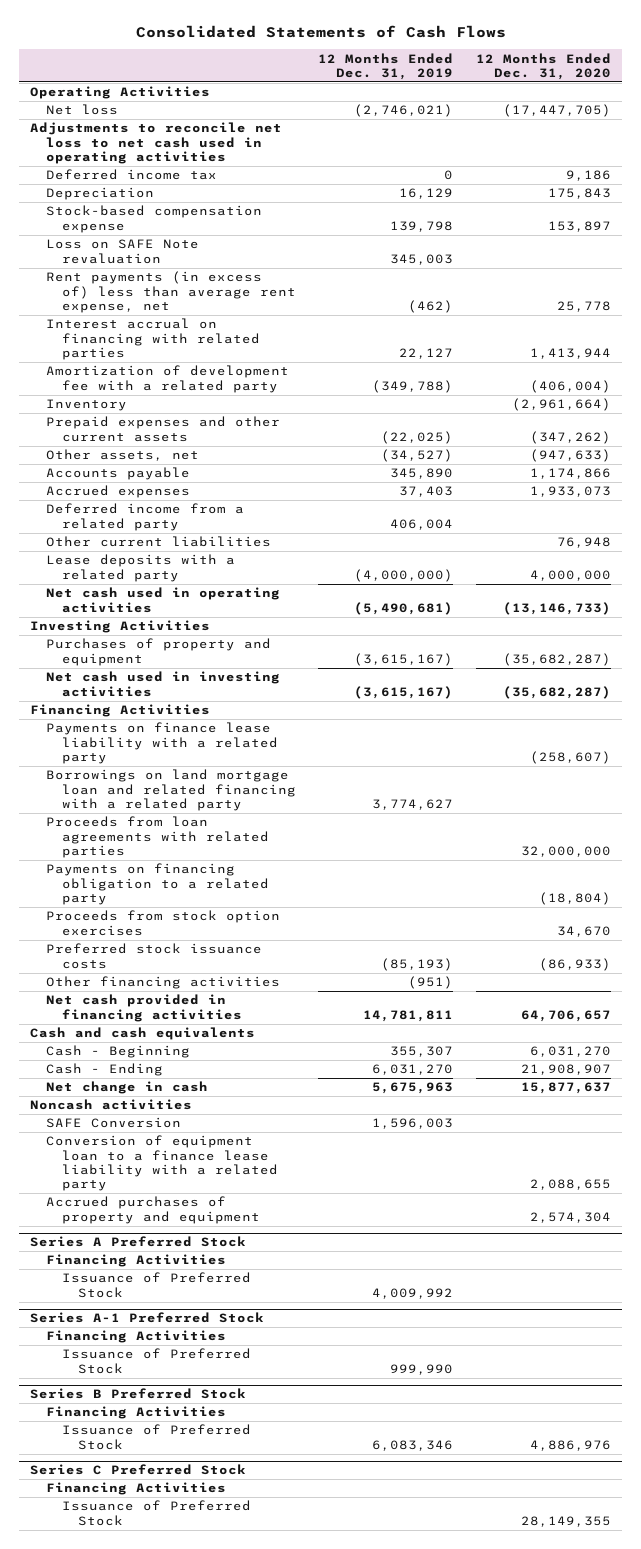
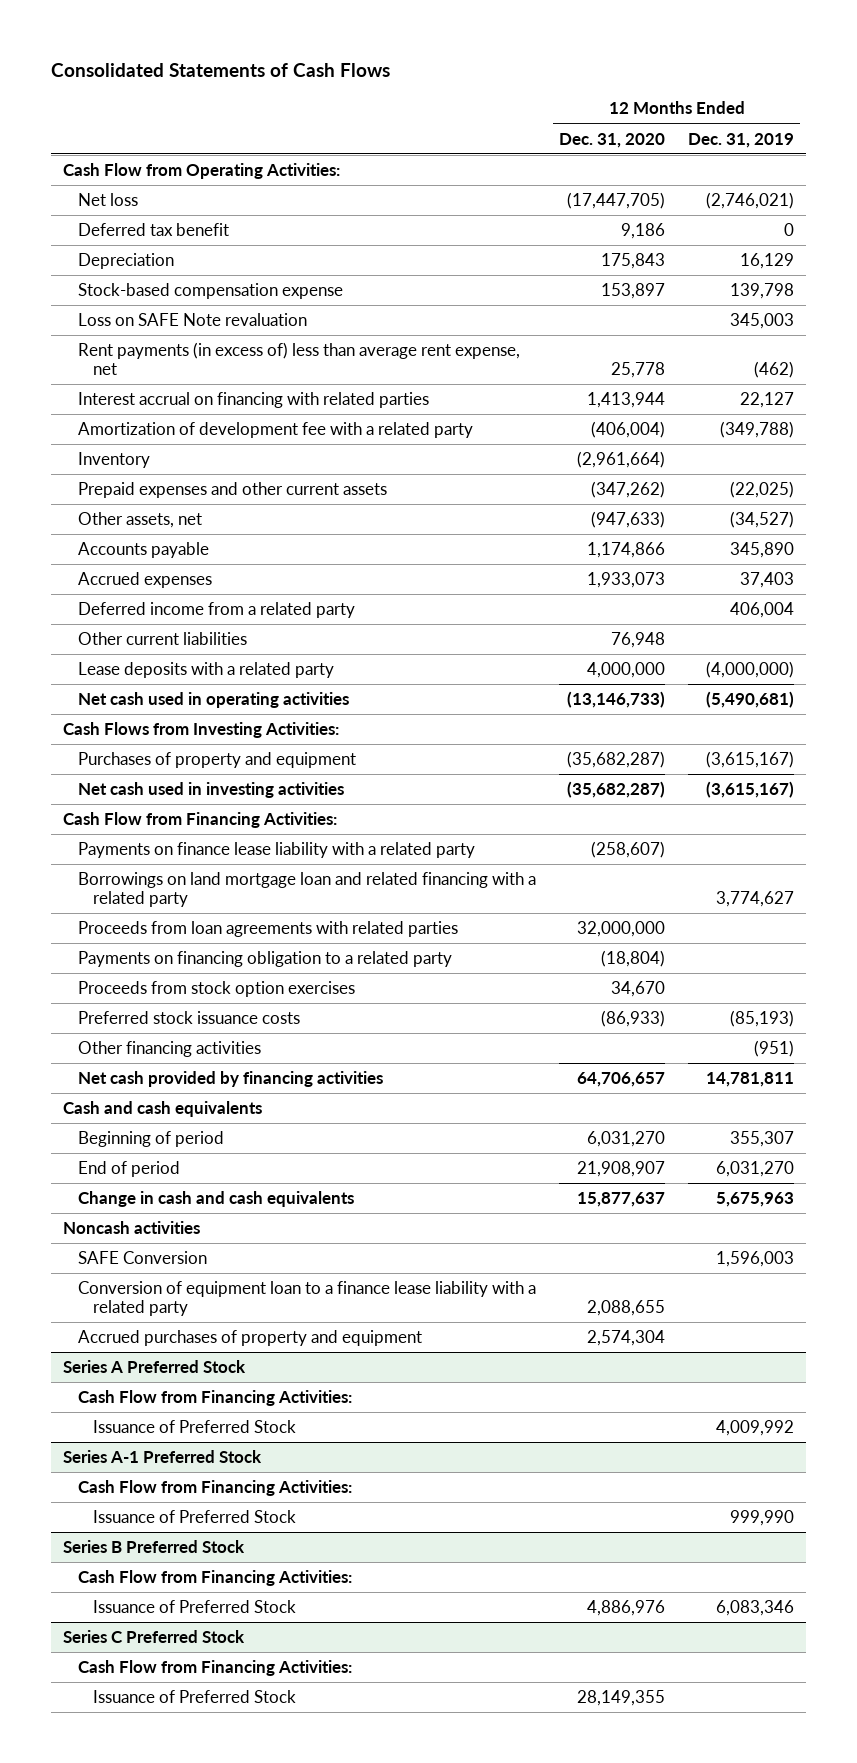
[30,86,211,100] Operating Activities -> [62,163,340,180] Cash Flow from Operating Activities:
[30,122,283,164] Adjustments to reconcile net loss to net cash used in operating activities -> none
[45,169,217,181] Deferred income tax -> [77,223,229,237] Deferred tax benefit
[30,620,211,634] Investing Activities -> [62,722,339,739] Cash Flows from Investing Activities:
[30,704,211,718] Financing Activities -> [62,812,337,829] Cash Flow from Financing Activities:
[45,994,242,1022] Net cash provided in financing activities -> [77,1071,383,1088] Net cash provided by financing activities
[45,1045,190,1059] Cash - Beginning -> [77,1131,224,1148] Beginning of period
[45,1063,163,1077] Cash - Ending -> [77,1161,180,1178] End of period
[45,1081,208,1095] Net change in cash -> [77,1191,354,1208] Change in cash and cash equivalents
[45,1254,226,1268] Financing Activities -> [77,1390,352,1407] Cash Flow from Financing Activities:
[45,1330,226,1344] Financing Activities -> [77,1480,352,1497] Cash Flow from Financing Activities:
[45,1406,226,1420] Financing Activities -> [77,1570,352,1587] Cash Flow from Financing Activities:
[45,1482,226,1496] Financing Activities -> [77,1660,352,1677] Cash Flow from Financing Activities:

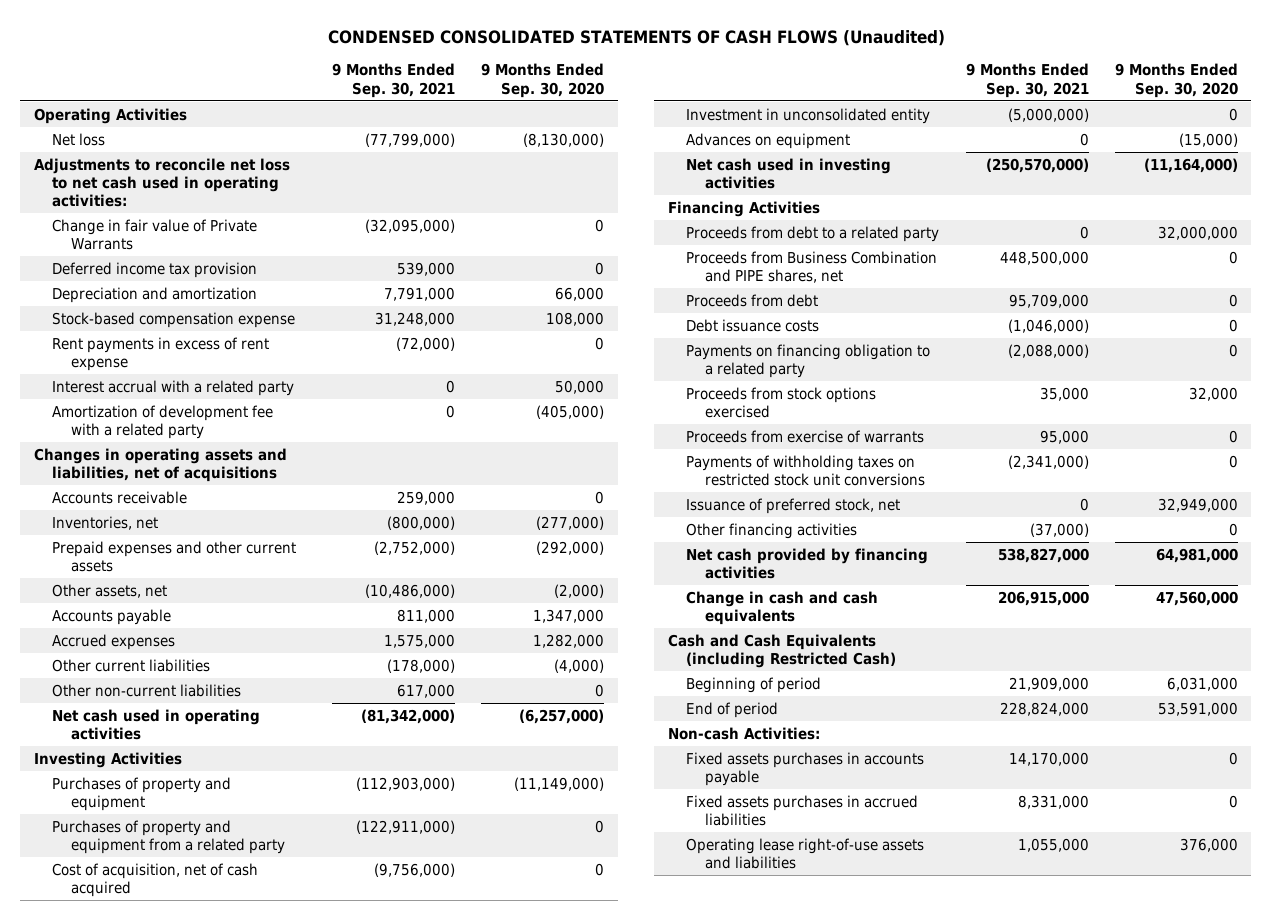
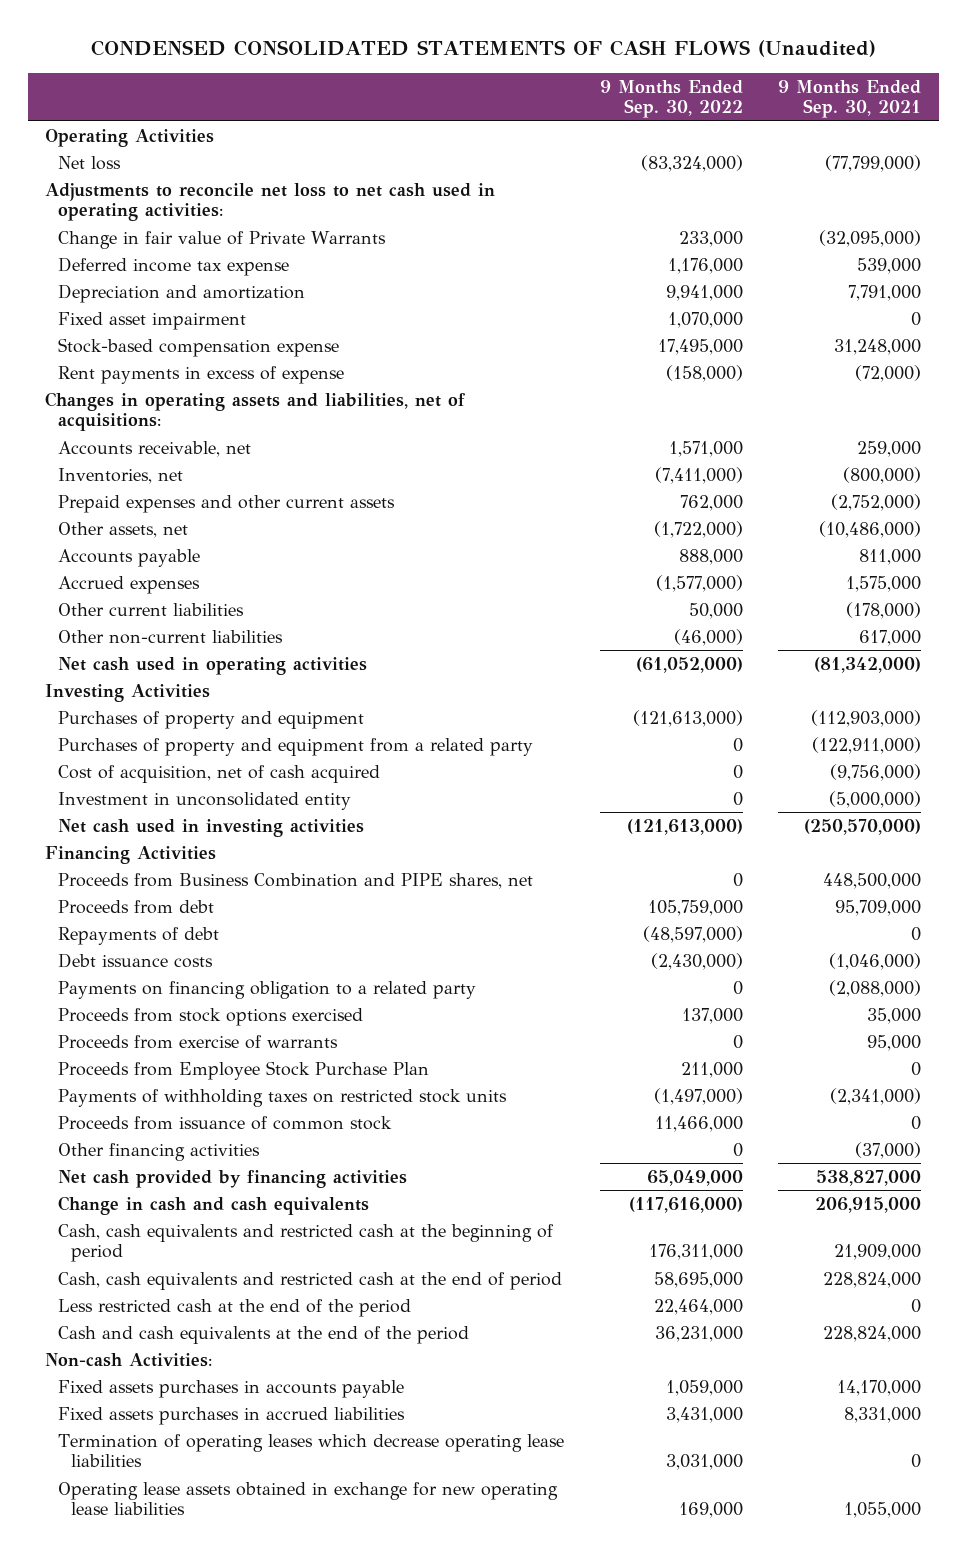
[481,63,605,98] 9 Months Ended Sep. 30, 2020 -> none
none -> [599,79,743,119] 9 Months Ended Sep. 30, 2022
[52,261,258,278] Deferred income tax provision -> [58,256,290,276] Deferred income tax expense
none -> [58,311,247,330] Fixed asset impairment
[52,379,295,396] Interest accrual with a related party -> none
[52,404,274,439] Amortization of development fee with a related party -> none
[52,336,270,371] Rent payments in excess of rent expense -> [58,365,345,384] Rent payments in excess of expense
[33,447,287,482] Changes in operating assets and liabilities, net of acquisitions -> [45,391,467,432] Changes in operating assets and liabilities, net of acquisitions:
[52,490,188,504] Accounts receivable -> [58,440,252,457] Accounts receivable, net
[686,132,851,149] Advances on equipment -> none
[686,225,940,242] Proceeds from debt to a related party -> none
none -> [58,926,220,945] Repayments of debt
[686,497,901,514] Issuance of preferred stock, net -> none
none -> [58,1060,430,1080] Proceeds from Employee Stock Purchase Plan
[686,454,926,486] Payments of withholding taxes on restricted stock unit conversions -> [58,1088,508,1107] Payments of withholding taxes on restricted stock units
none -> [58,1115,393,1130] Proceeds from issuance of common stock
[667,633,897,668] Cash and Cash Equivalents (including Restricted Cash) -> none
[686,676,822,693] Beginning of period -> [58,1223,555,1263] Cash, cash equivalents and restricted cash at the beginning of period
[686,701,779,718] End of period -> [58,1271,563,1290] Cash, cash equivalents and restricted cash at the end of period
none -> [58,1298,412,1317] Less restricted cash at the end of the period
none -> [58,1325,470,1344] Cash and cash equivalents at the end of the period
none -> [58,1433,565,1468] Termination of operating leases which decrease operating lease liabilities
[686,837,925,869] Operating lease right-of-use assets and liabilities -> [58,1481,559,1516] Operating lease assets obtained in exchange for new operating lease liabilities

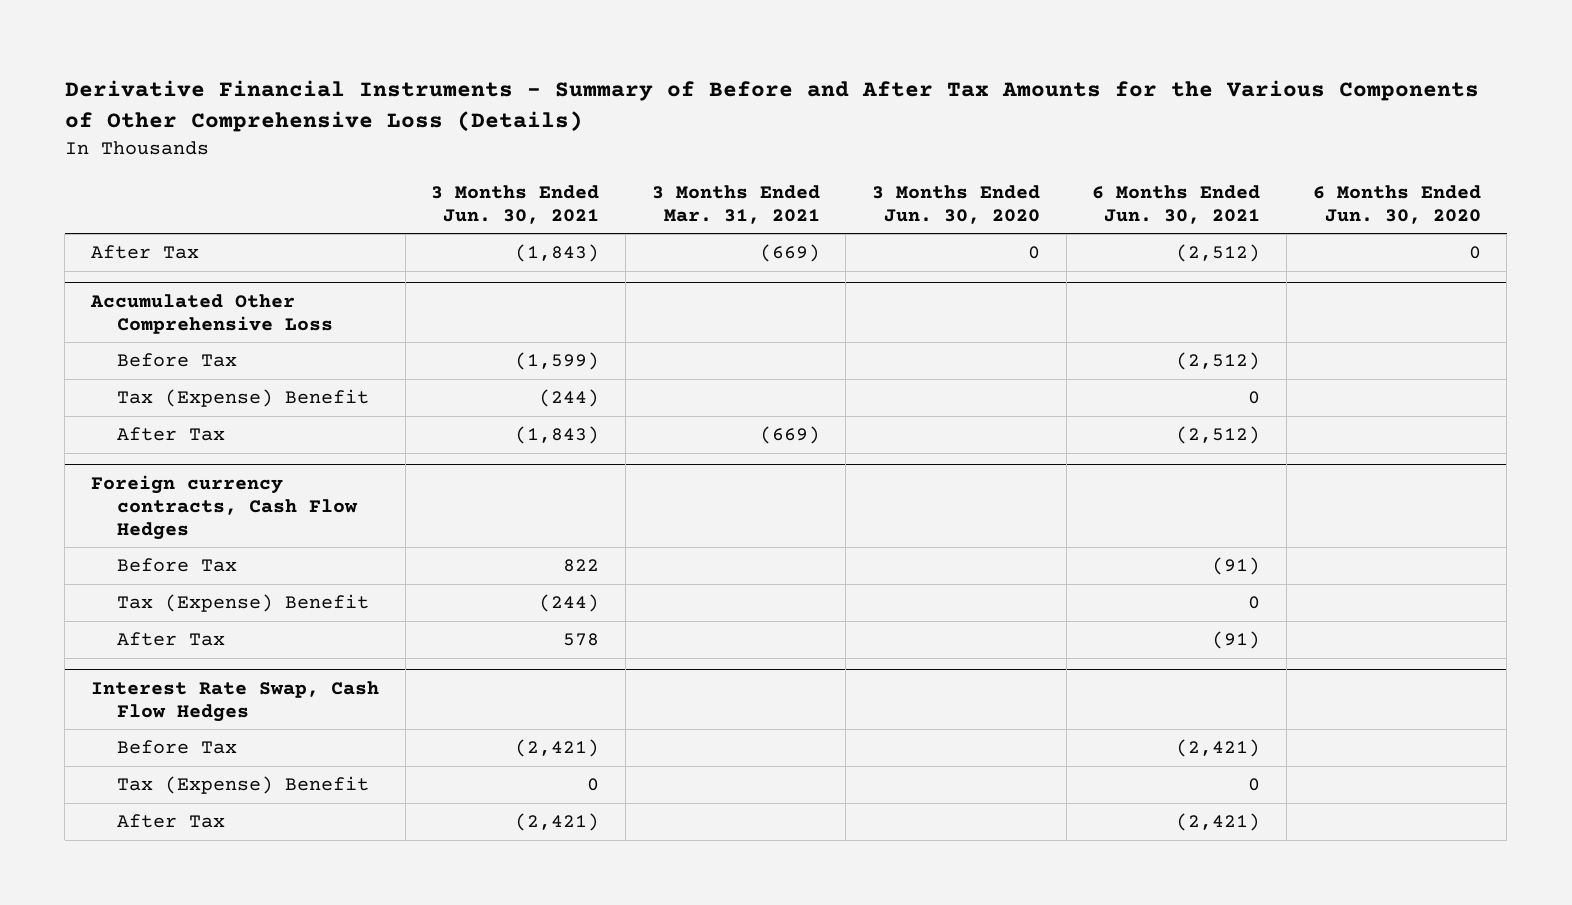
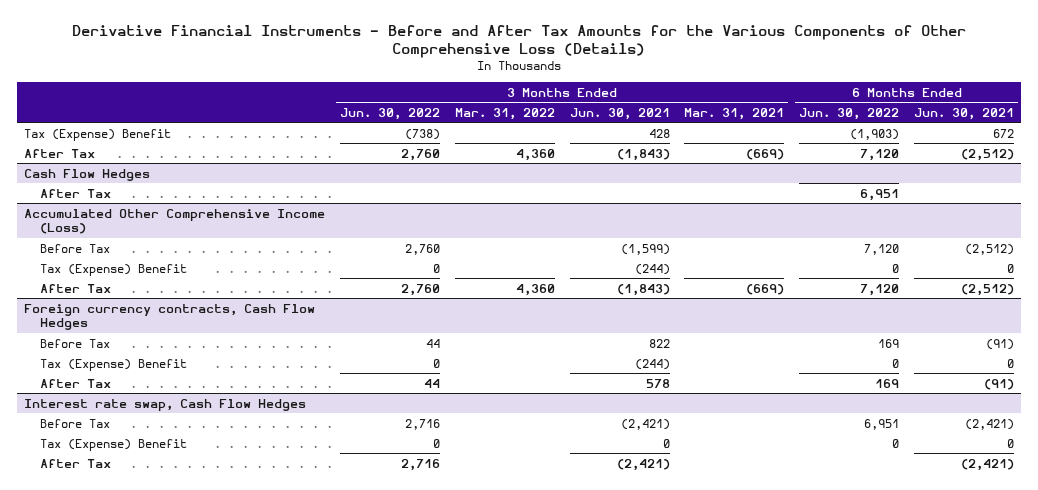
[64,79,1479,132] Derivative Financial Instruments - Summary of Before and After Tax Amounts for the Various Components of Other Comprehensive Loss (Details) -> [72,24,967,59] Derivative Financial Instruments - Before and After Tax Amounts for the Various Components of Other Comprehensive Loss (Details)
[872,184,1041,224] 3 Months Ended Jun. 30, 2020 -> none
[1312,184,1481,224] 6 Months Ended Jun. 30, 2020 -> none
none -> [340,108,441,121] Jun. 30, 2022
none -> [454,108,555,121] Mar. 31, 2022
none -> [799,108,900,121] Jun. 30, 2022
none -> [24,128,172,141] Tax (Expense) Benefit
none -> [24,168,151,181] Cash Flow Hedges
none -> [40,188,112,198] After Tax
[90,293,333,334] Accumulated Other Comprehensive Loss -> [24,208,326,235] Accumulated Other Comprehensive Income (Loss)
[91,680,380,722] Interest Rate Swap, Cash Flow Hedges -> [24,398,307,411] Interest rate swap, Cash Flow Hedges

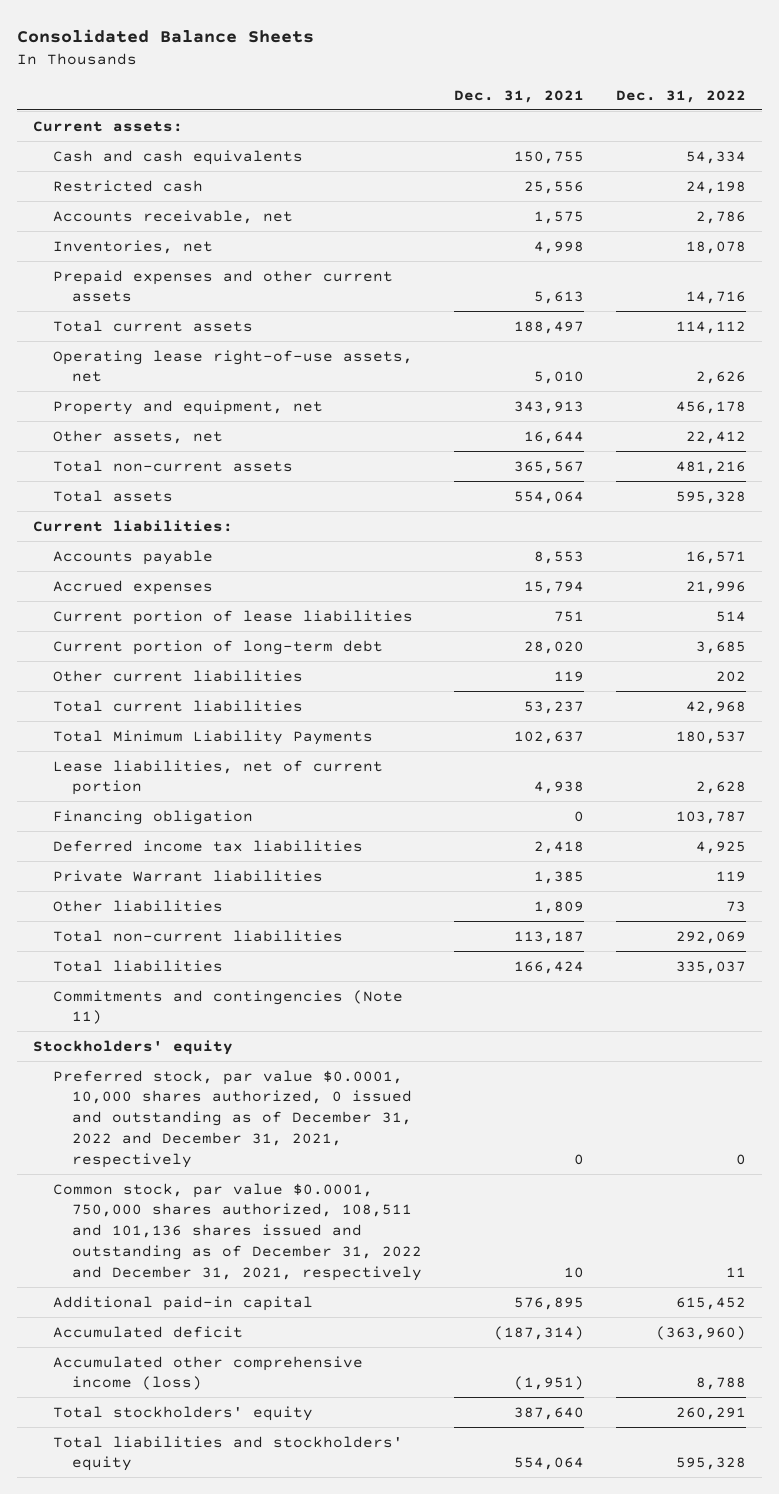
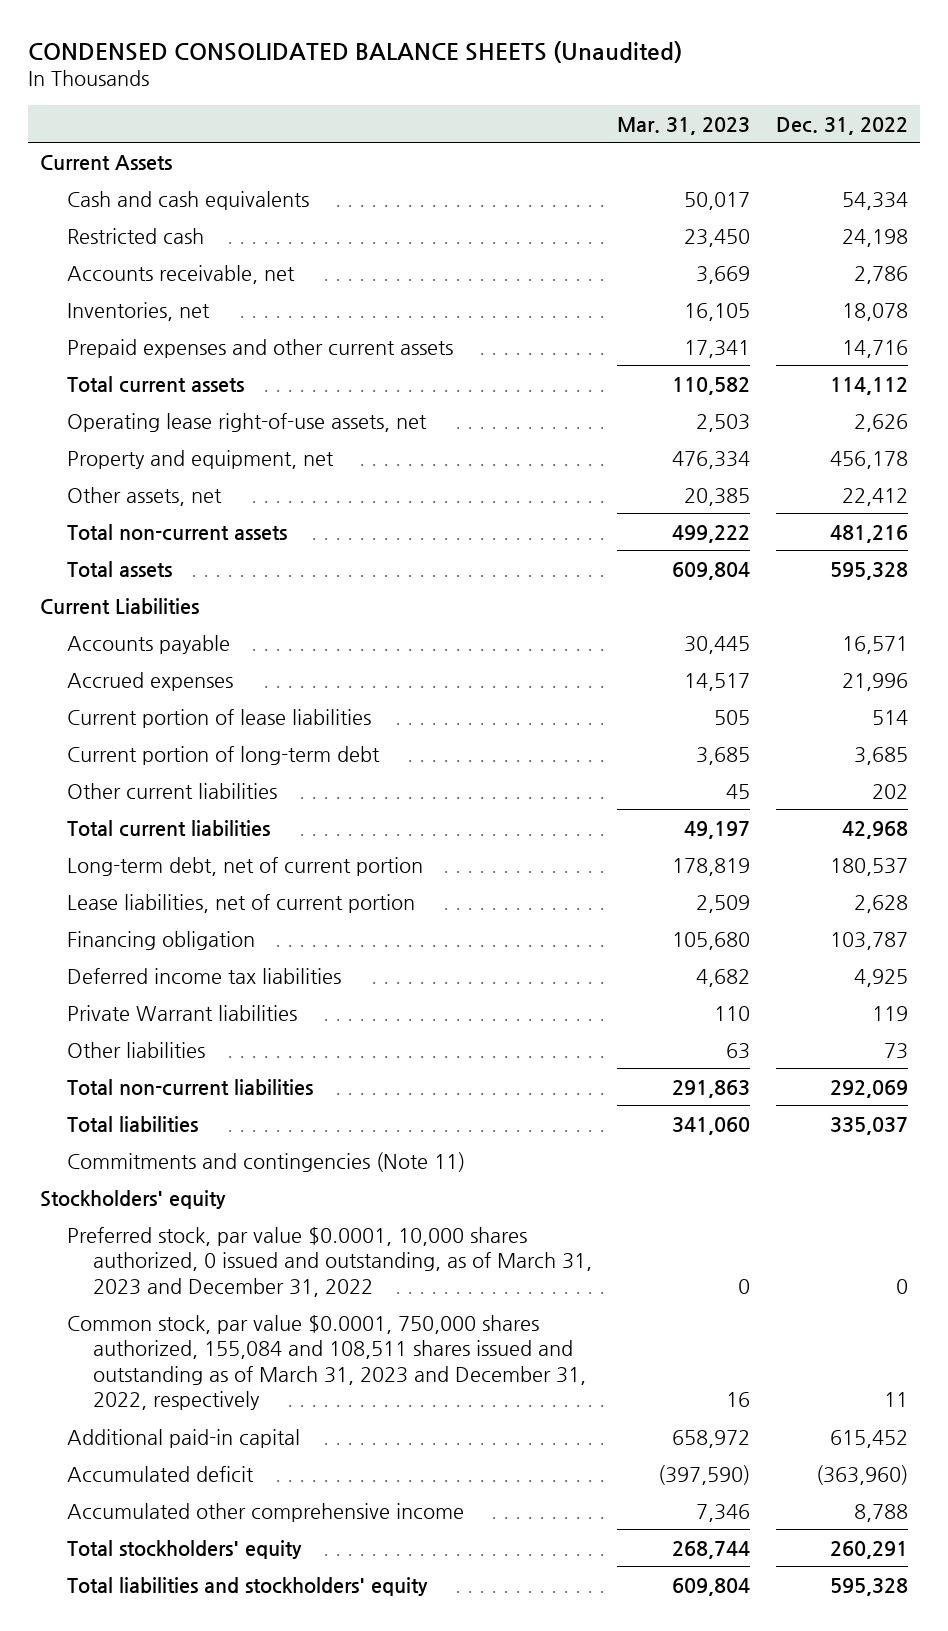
[17,29,315,44] Consolidated Balance Sheets -> [27,40,682,63] CONDENSED CONSOLIDATED BALANCE SHEETS (Unaudited)
[454,89,585,103] Dec. 31, 2021 -> none
none -> [617,116,751,135] Mar. 31, 2023
[32,120,183,132] Current assets: -> [40,154,173,170] Current Assets
[32,519,233,532] Current liabilities: -> [40,597,200,614] Current Liabilities
[52,729,373,745] Total Minimum Liability Payments -> [66,856,423,876] Long-term debt, net of current portion
[52,1069,413,1169] Preferred stock, par value $0.0001, 10,000 shares authorized, 0 issued and outstanding as of December 31, 2022 and December 31, 2021, respectively -> [66,1226,593,1297] Preferred stock, par value $0.0001, 10,000 shares authorized, 0 issued and outstanding, as of March 31, 2023 and December 31, 2022
[52,1182,423,1282] Common stock, par value $0.0001, 750,000 shares authorized, 108,511 and 101,136 shares issued and outstanding as of December 31, 2022 and December 31, 2021, respectively -> [66,1314,587,1410] Common stock, par value $0.0001, 750,000 shares authorized, 155,084 and 108,511 shares issued and outstanding as of March 31, 2023 and December 31, 2022, respectively
[52,1355,363,1391] Accumulated other comprehensive income (loss) -> [66,1502,464,1522] Accumulated other comprehensive income

